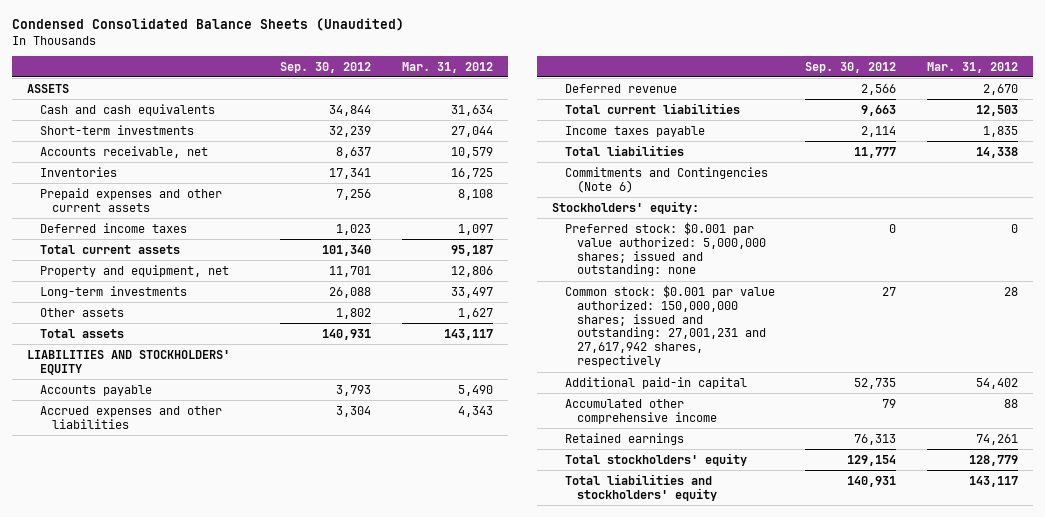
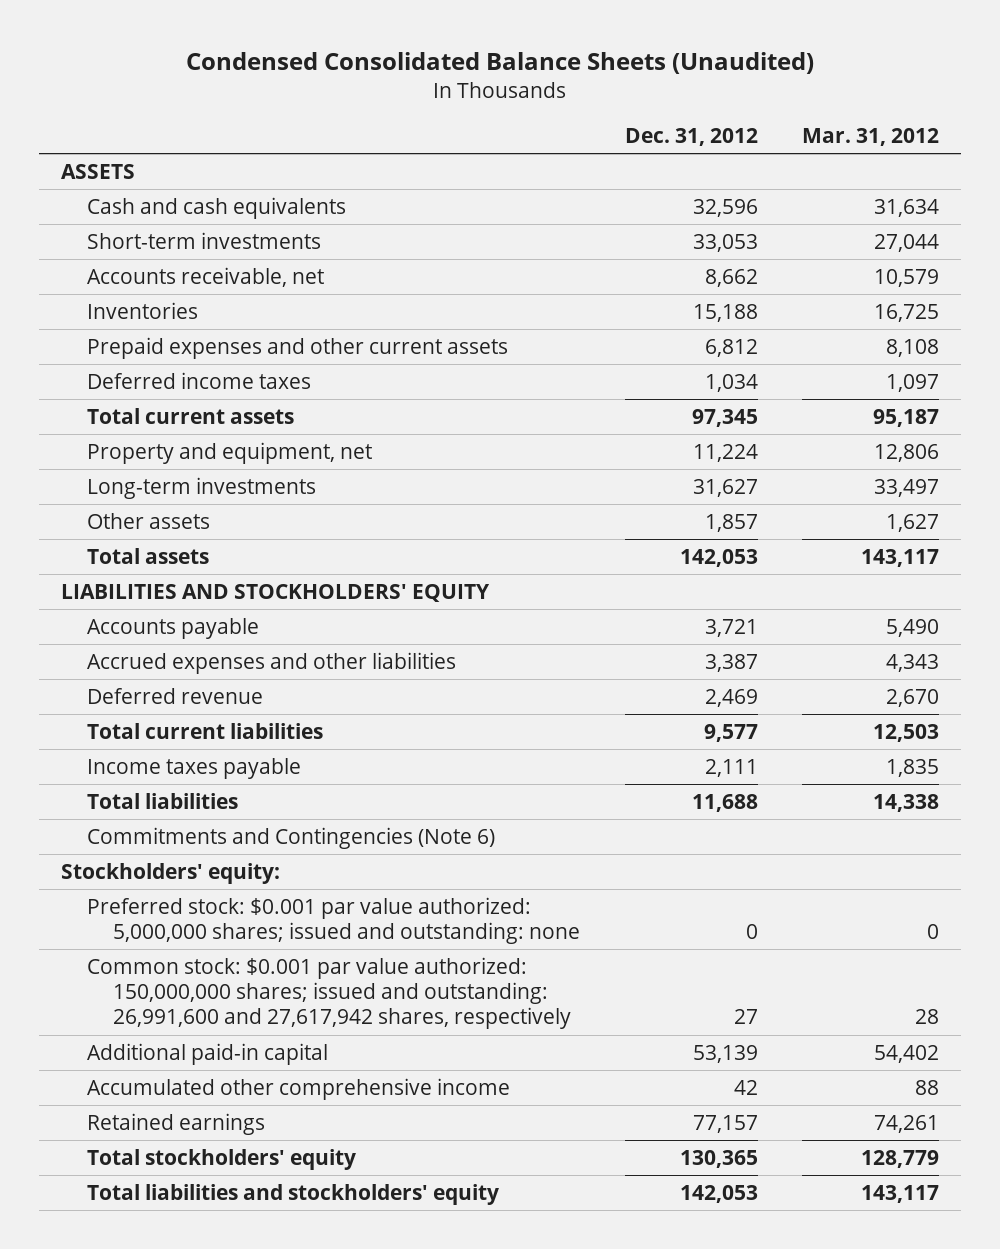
[280,61,372,73] Sep. 30, 2012 -> none
none -> [624,127,758,146] Dec. 31, 2012
[564,284,775,368] Common stock: $0.001 par value authorized: 150,000,000 shares; issued and outstanding: 27,001,231 and 27,617,942 shares, respectively -> [87,956,572,1030] Common stock: $0.001 par value authorized: 150,000,000 shares; issued and outstanding: 26,991,600 and 27,617,942 shares, respectively

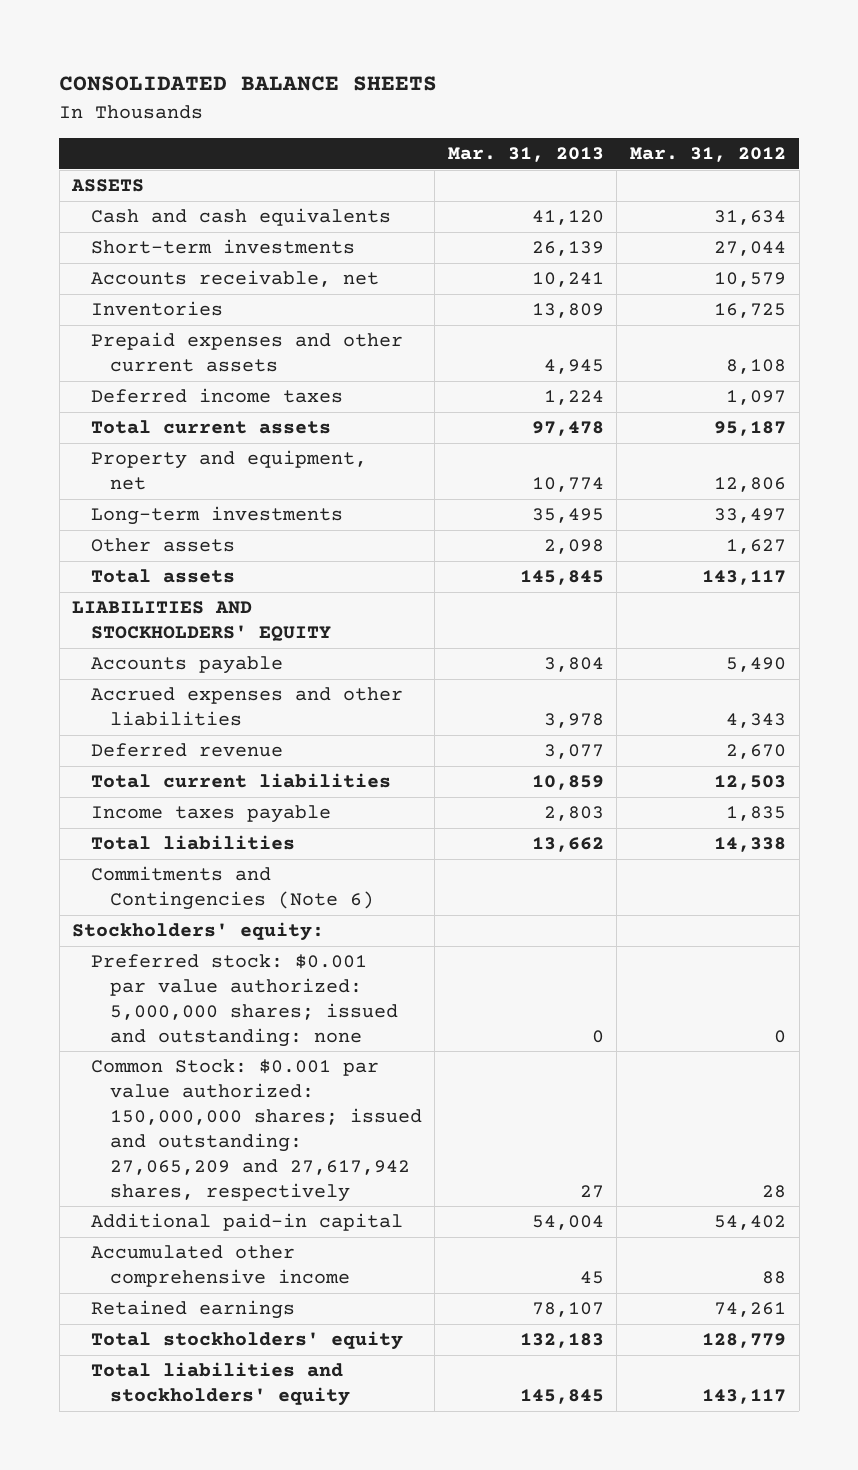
[185,52,814,75] Condensed Consolidated Balance Sheets (Unaudited) -> [59,76,438,92] CONSOLIDATED BALANCE SHEETS
[624,127,758,146] Dec. 31, 2012 -> none
none -> [447,147,604,163] Mar. 31, 2013
[87,956,572,1030] Common stock: $0.001 par value authorized: 150,000,000 shares; issued and outstanding: 26,991,600 and 27,617,942 shares, respectively -> [90,1059,422,1202] Common Stock: $0.001 par value authorized: 150,000,000 shares; issued and outstanding: 27,065,209 and 27,617,942 shares, respectively

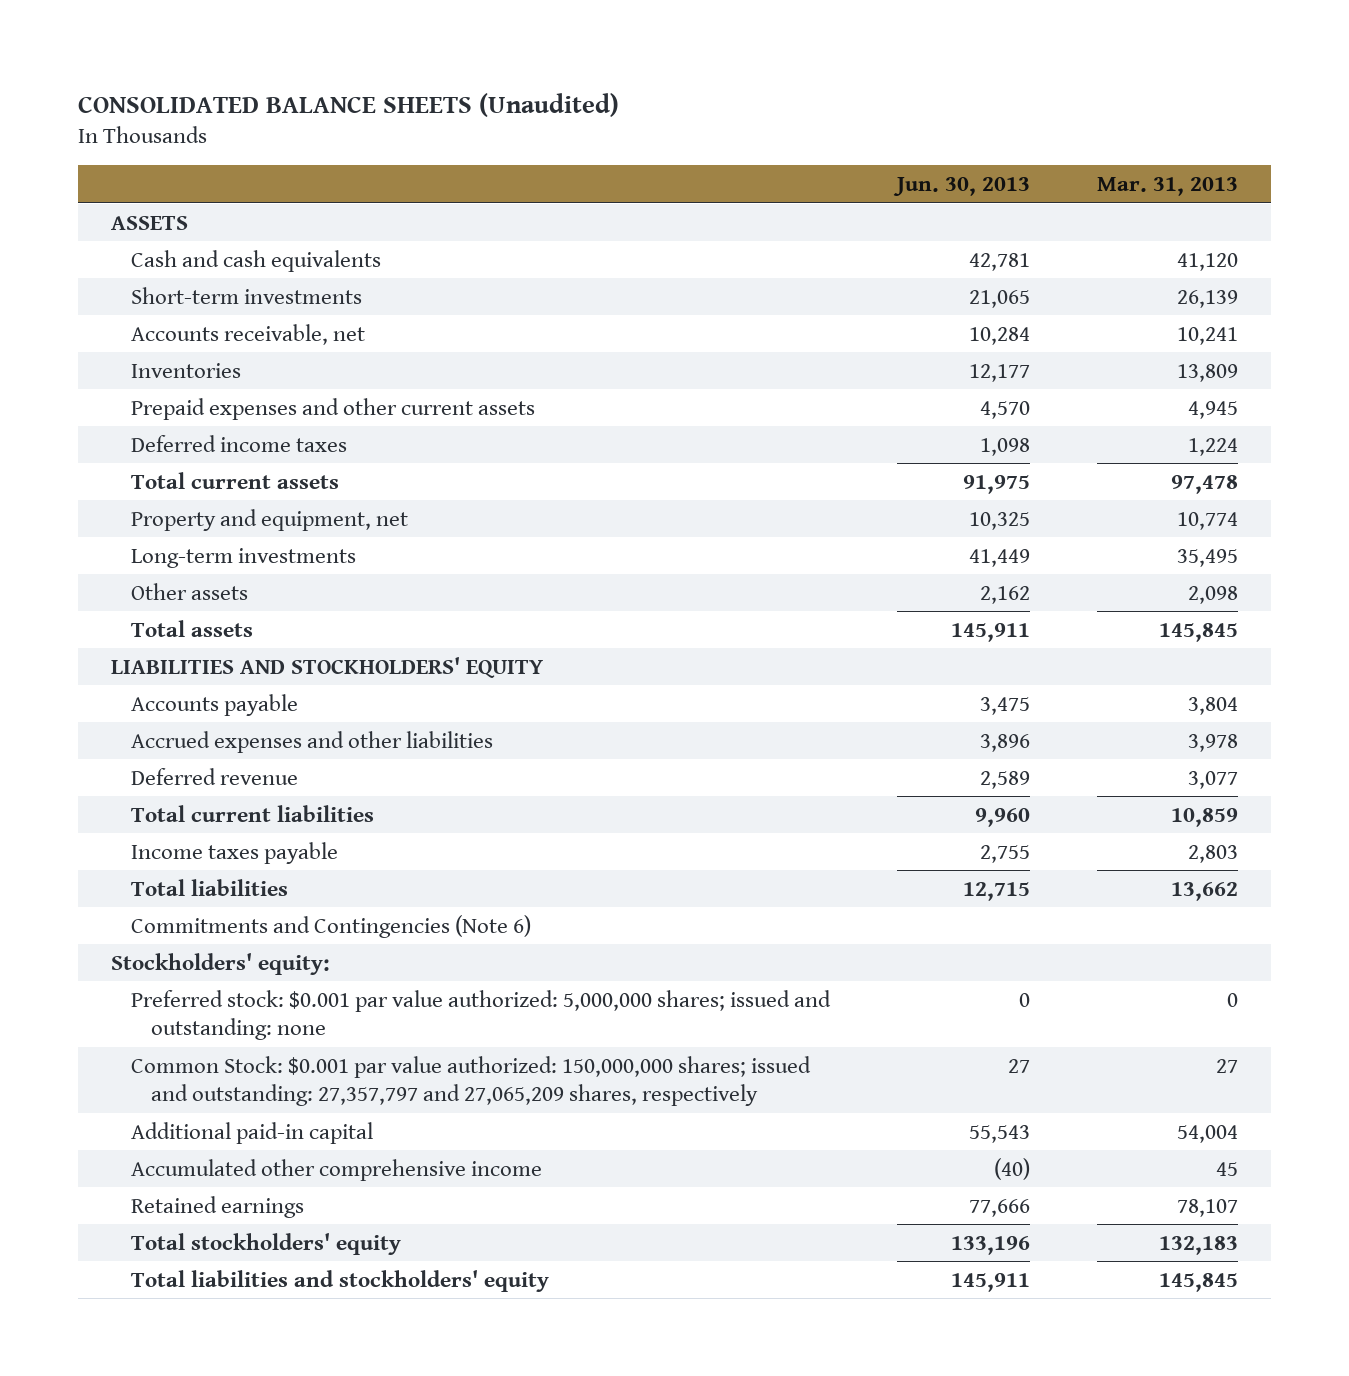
[59,76,438,92] CONSOLIDATED BALANCE SHEETS -> [77,92,619,117] CONSOLIDATED BALANCE SHEETS (Unaudited)
[630,147,787,163] Mar. 31, 2012 -> none
none -> [893,176,1031,196] Jun. 30, 2013
[90,1059,422,1202] Common Stock: $0.001 par value authorized: 150,000,000 shares; issued and outstanding: 27,065,209 and 27,617,942 shares, respectively -> [131,1055,812,1106] Common Stock: $0.001 par value authorized: 150,000,000 shares; issued and outstanding: 27,357,797 and 27,065,209 shares, respectively

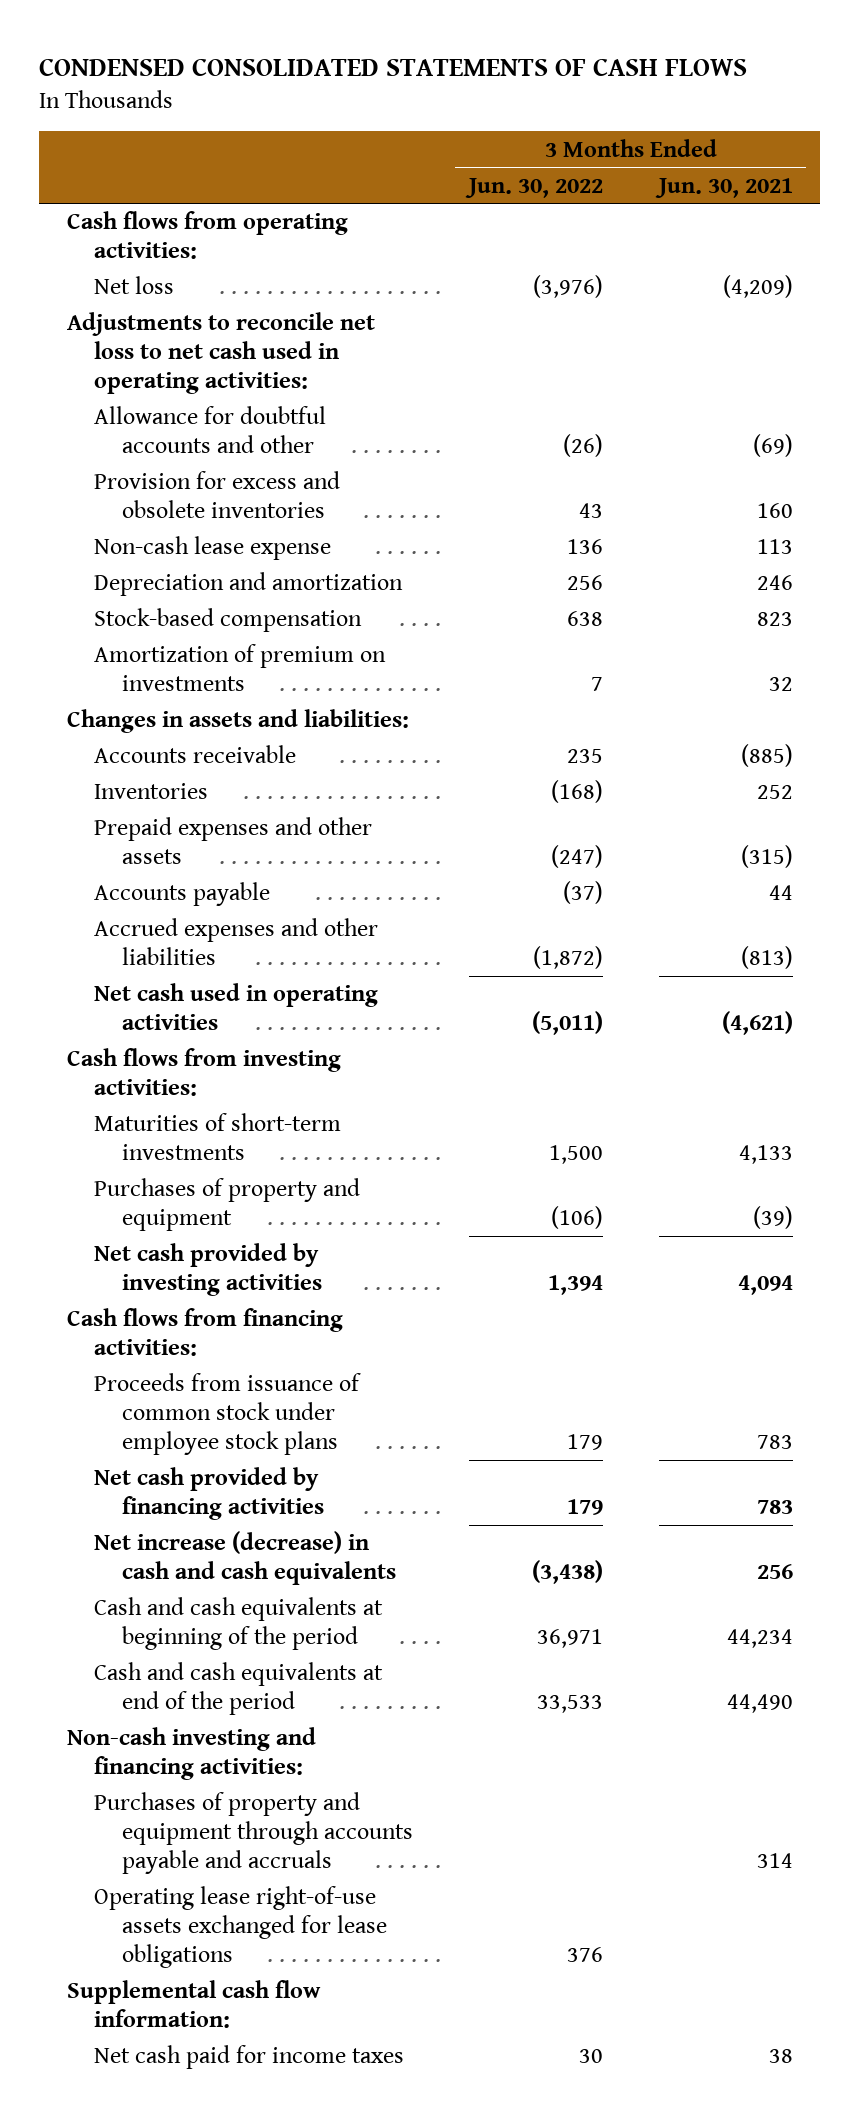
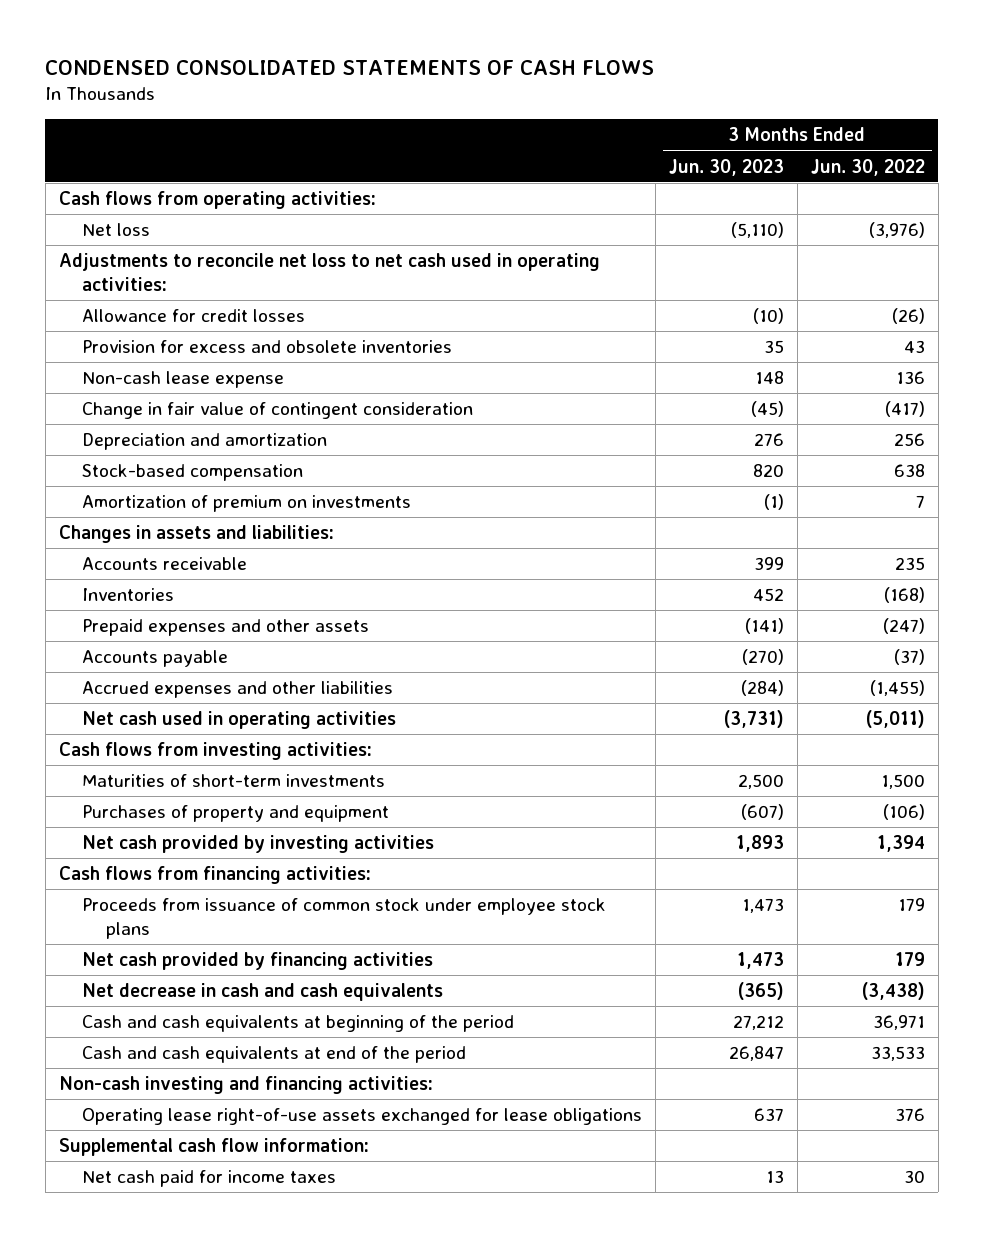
[654,177,793,198] Jun. 30, 2021 -> none
none -> [669,158,785,176] Jun. 30, 2023
[94,406,327,454] Allowance for doubtful accounts and other -> [82,309,306,323] Allowance for credit losses
none -> [82,402,474,420] Change in fair value of contingent consideration
[532,946,603,970] (1,872) -> [870,680,926,697] (1,455)
[94,1531,397,1586] Net increase (decrease) in cash and cash equivalents -> [82,983,444,1002] Net decrease in cash and cash equivalents
[94,1792,414,1874] Purchases of property and equipment through accounts payable and accruals -> none

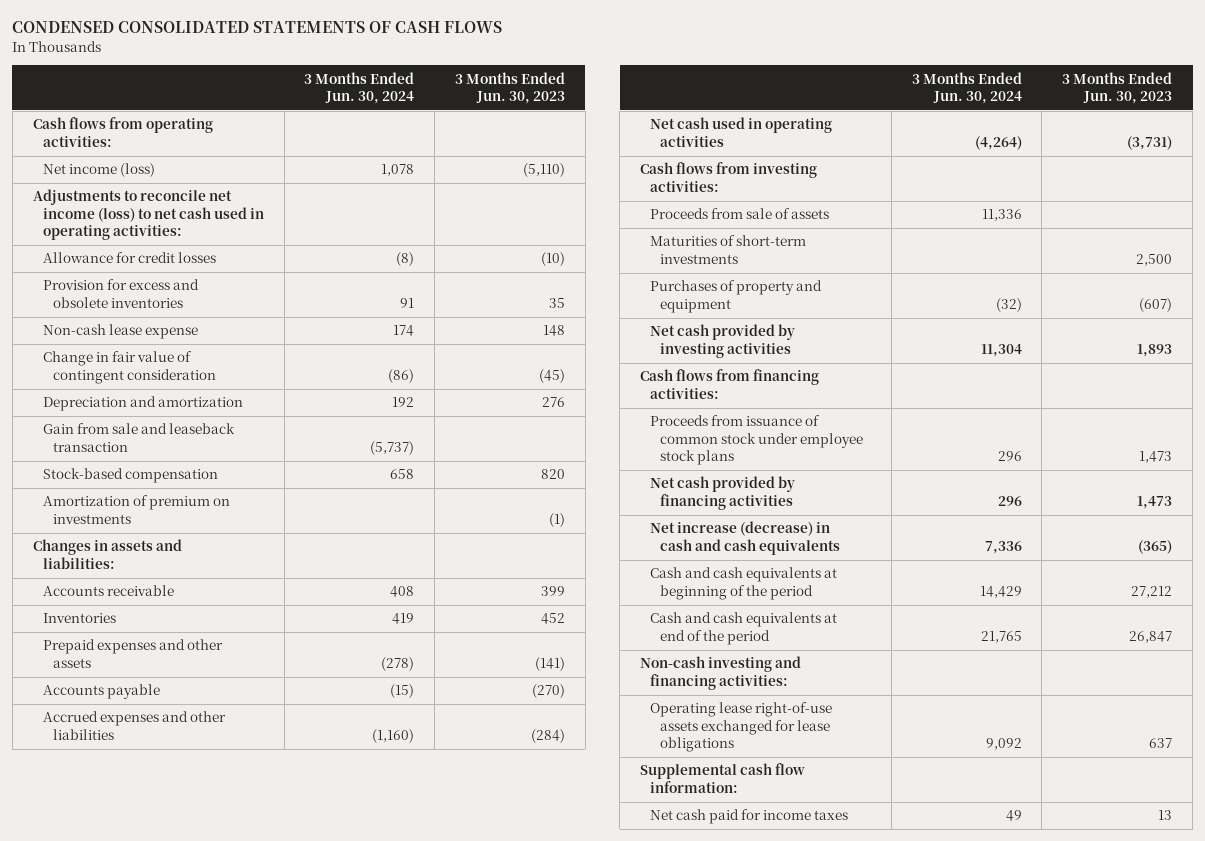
[811,158,926,176] Jun. 30, 2022 -> none
none -> [304,71,415,105] 3 Months Ended Jun. 30, 2024
[82,223,151,237] Net loss -> [42,163,155,178] Net income (loss)
[58,253,600,291] Adjustments to reconcile net loss to net cash used in operating activities: -> [32,189,264,241] Adjustments to reconcile net income (loss) to net cash used in operating activities:
none -> [42,423,235,452] Gain from sale and leaseback transaction
none -> [649,208,829,220] Proceeds from sale of assets
[82,983,444,1002] Net decrease in cash and cash equivalents -> [649,521,840,555] Net increase (decrease) in cash and cash equivalents

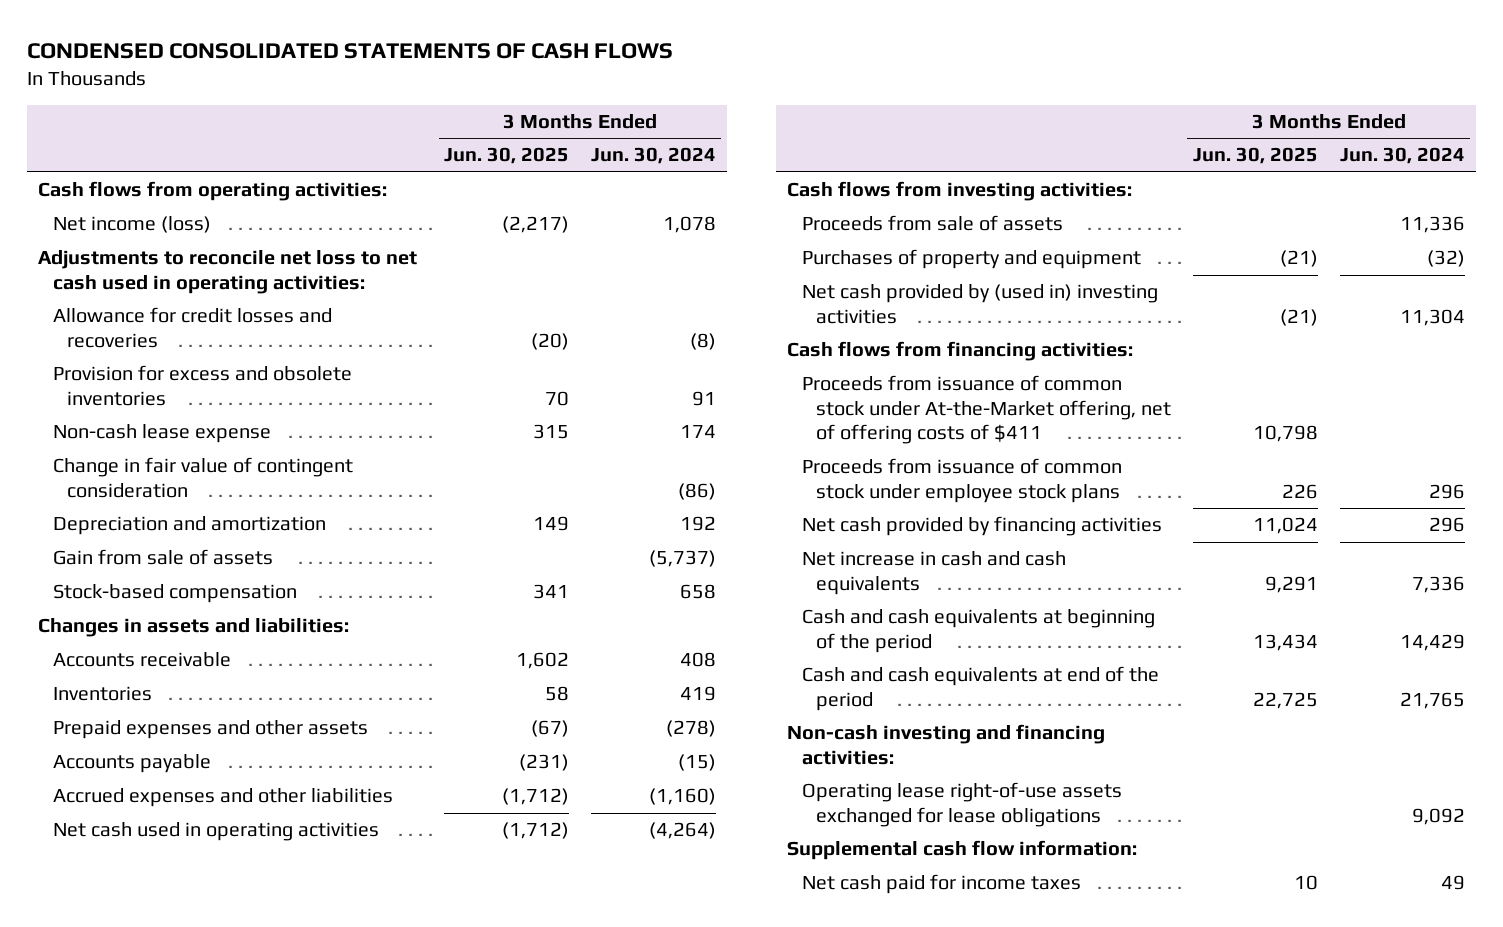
[455,71,566,105] 3 Months Ended Jun. 30, 2023 -> none
none -> [444,147,570,165] Jun. 30, 2025
[32,189,264,241] Adjustments to reconcile net income (loss) to net cash used in operating activities: -> [38,250,418,294] Adjustments to reconcile net loss to net cash used in operating activities:
[42,252,216,264] Allowance for credit losses -> [52,307,332,348] Allowance for credit losses and recoveries
[42,423,235,452] Gain from sale and leaseback transaction -> [52,549,273,566] Gain from sale of assets
[42,495,230,524] Amortization of premium on investments -> none
[649,235,806,264] Maturities of short-term investments -> none
[649,324,795,358] Net cash provided by investing activities -> [801,284,1158,324] Net cash provided by (used in) investing activities
none -> [801,375,1172,445] Proceeds from issuance of common stock under At-the-Market offering, net of offering costs of $411
[649,521,840,555] Net increase (decrease) in cash and cash equivalents -> [801,551,1066,595] Net increase in cash and cash equivalents

